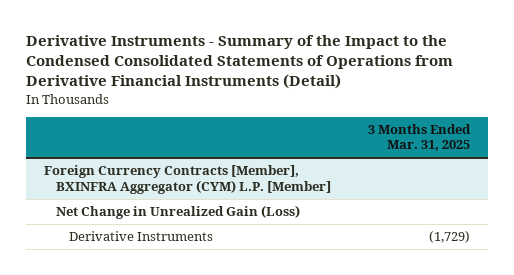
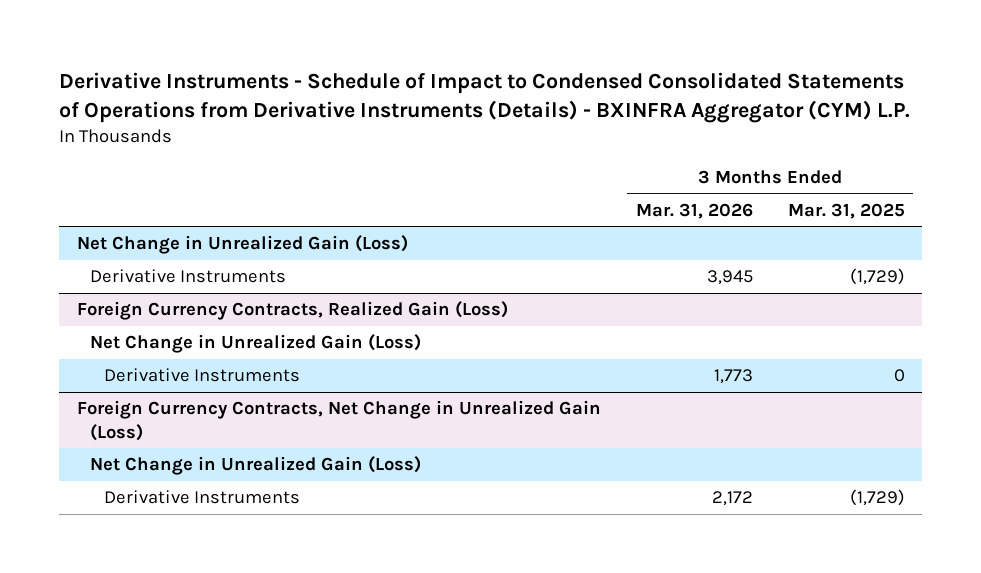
[25,34,453,90] Derivative Instruments - Summary of the Impact to the Condensed Consolidated Statements of Operations from Derivative Financial Instruments (Detail) -> [59,72,911,123] Derivative Instruments - Schedule of Impact to Condensed Consolidated Statements of Operations from Derivative Instruments (Details) - BXINFRA Aggregator (CYM) L.P.
none -> [635,202,753,219] Mar. 31, 2026
[43,165,332,194] Foreign Currency Contracts [Member], BXINFRA Aggregator (CYM) L.P. [Member] -> none
none -> [76,301,508,321] Foreign Currency Contracts, Realized Gain (Loss)
none -> [90,334,422,354] Net Change in Unrealized Gain (Loss)
none -> [103,368,300,383] Derivative Instruments
none -> [76,400,601,441] Foreign Currency Contracts, Net Change in Unrealized Gain (Loss)
none -> [90,456,422,476] Net Change in Unrealized Gain (Loss)
none -> [103,490,300,505] Derivative Instruments

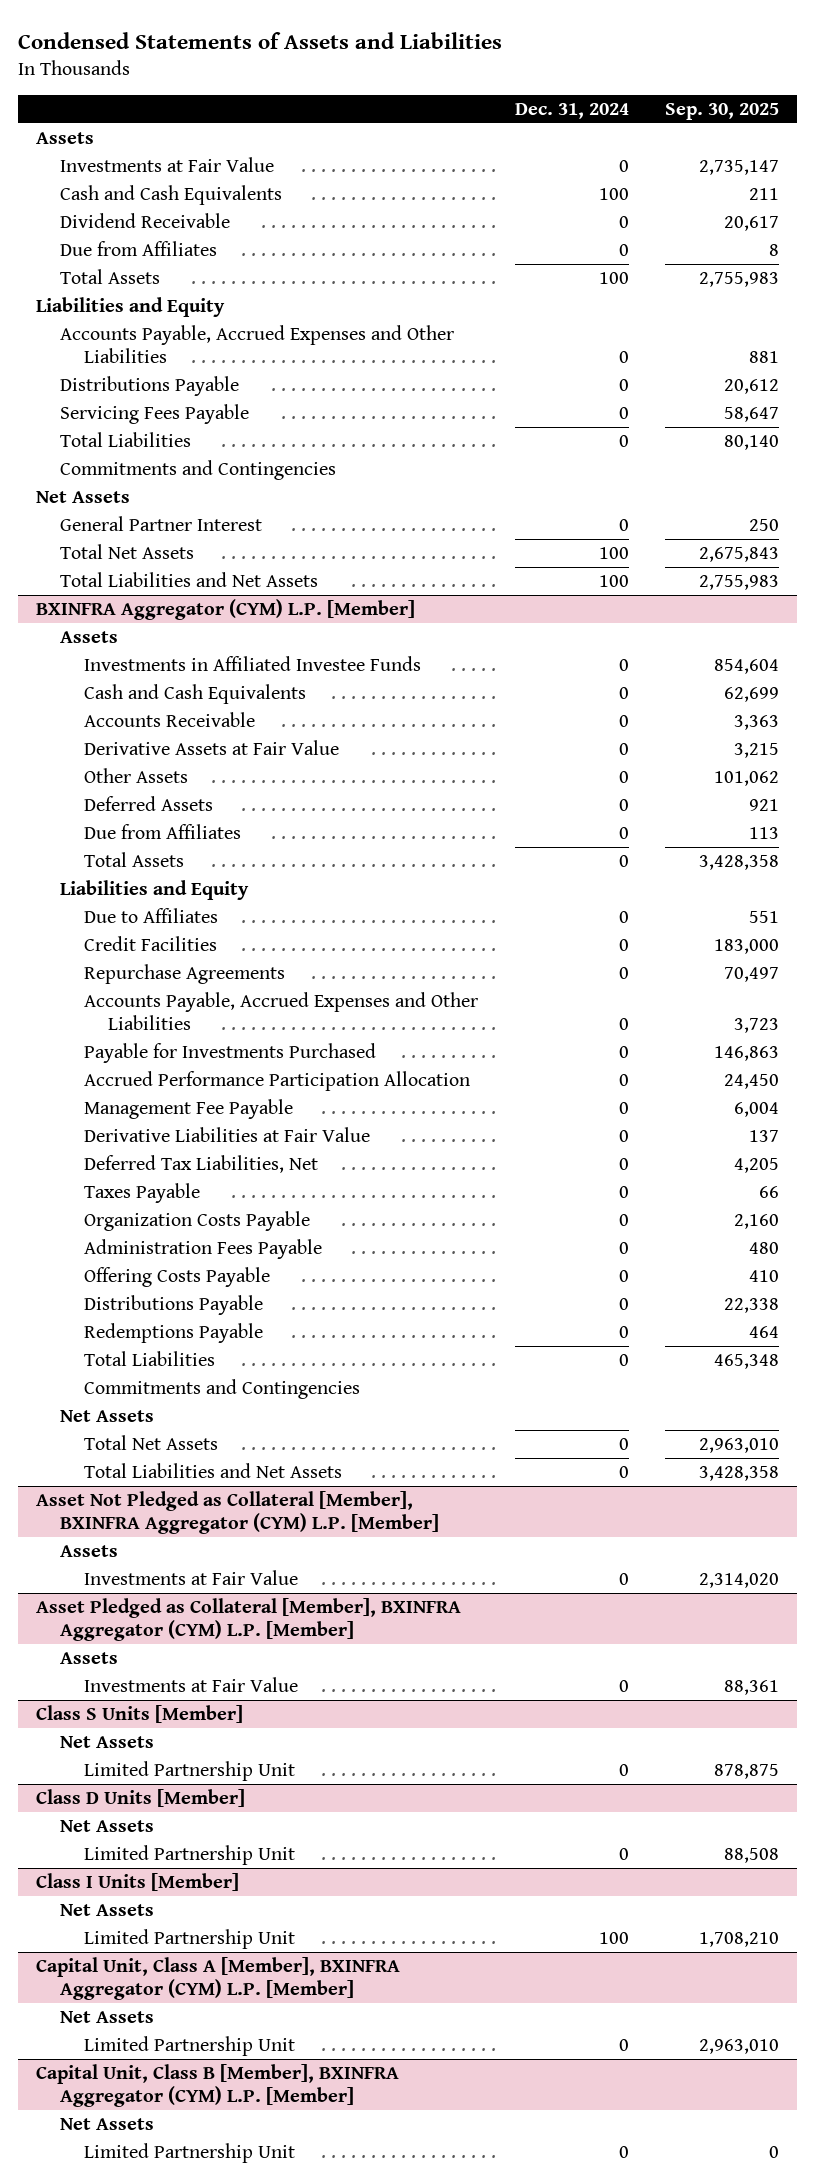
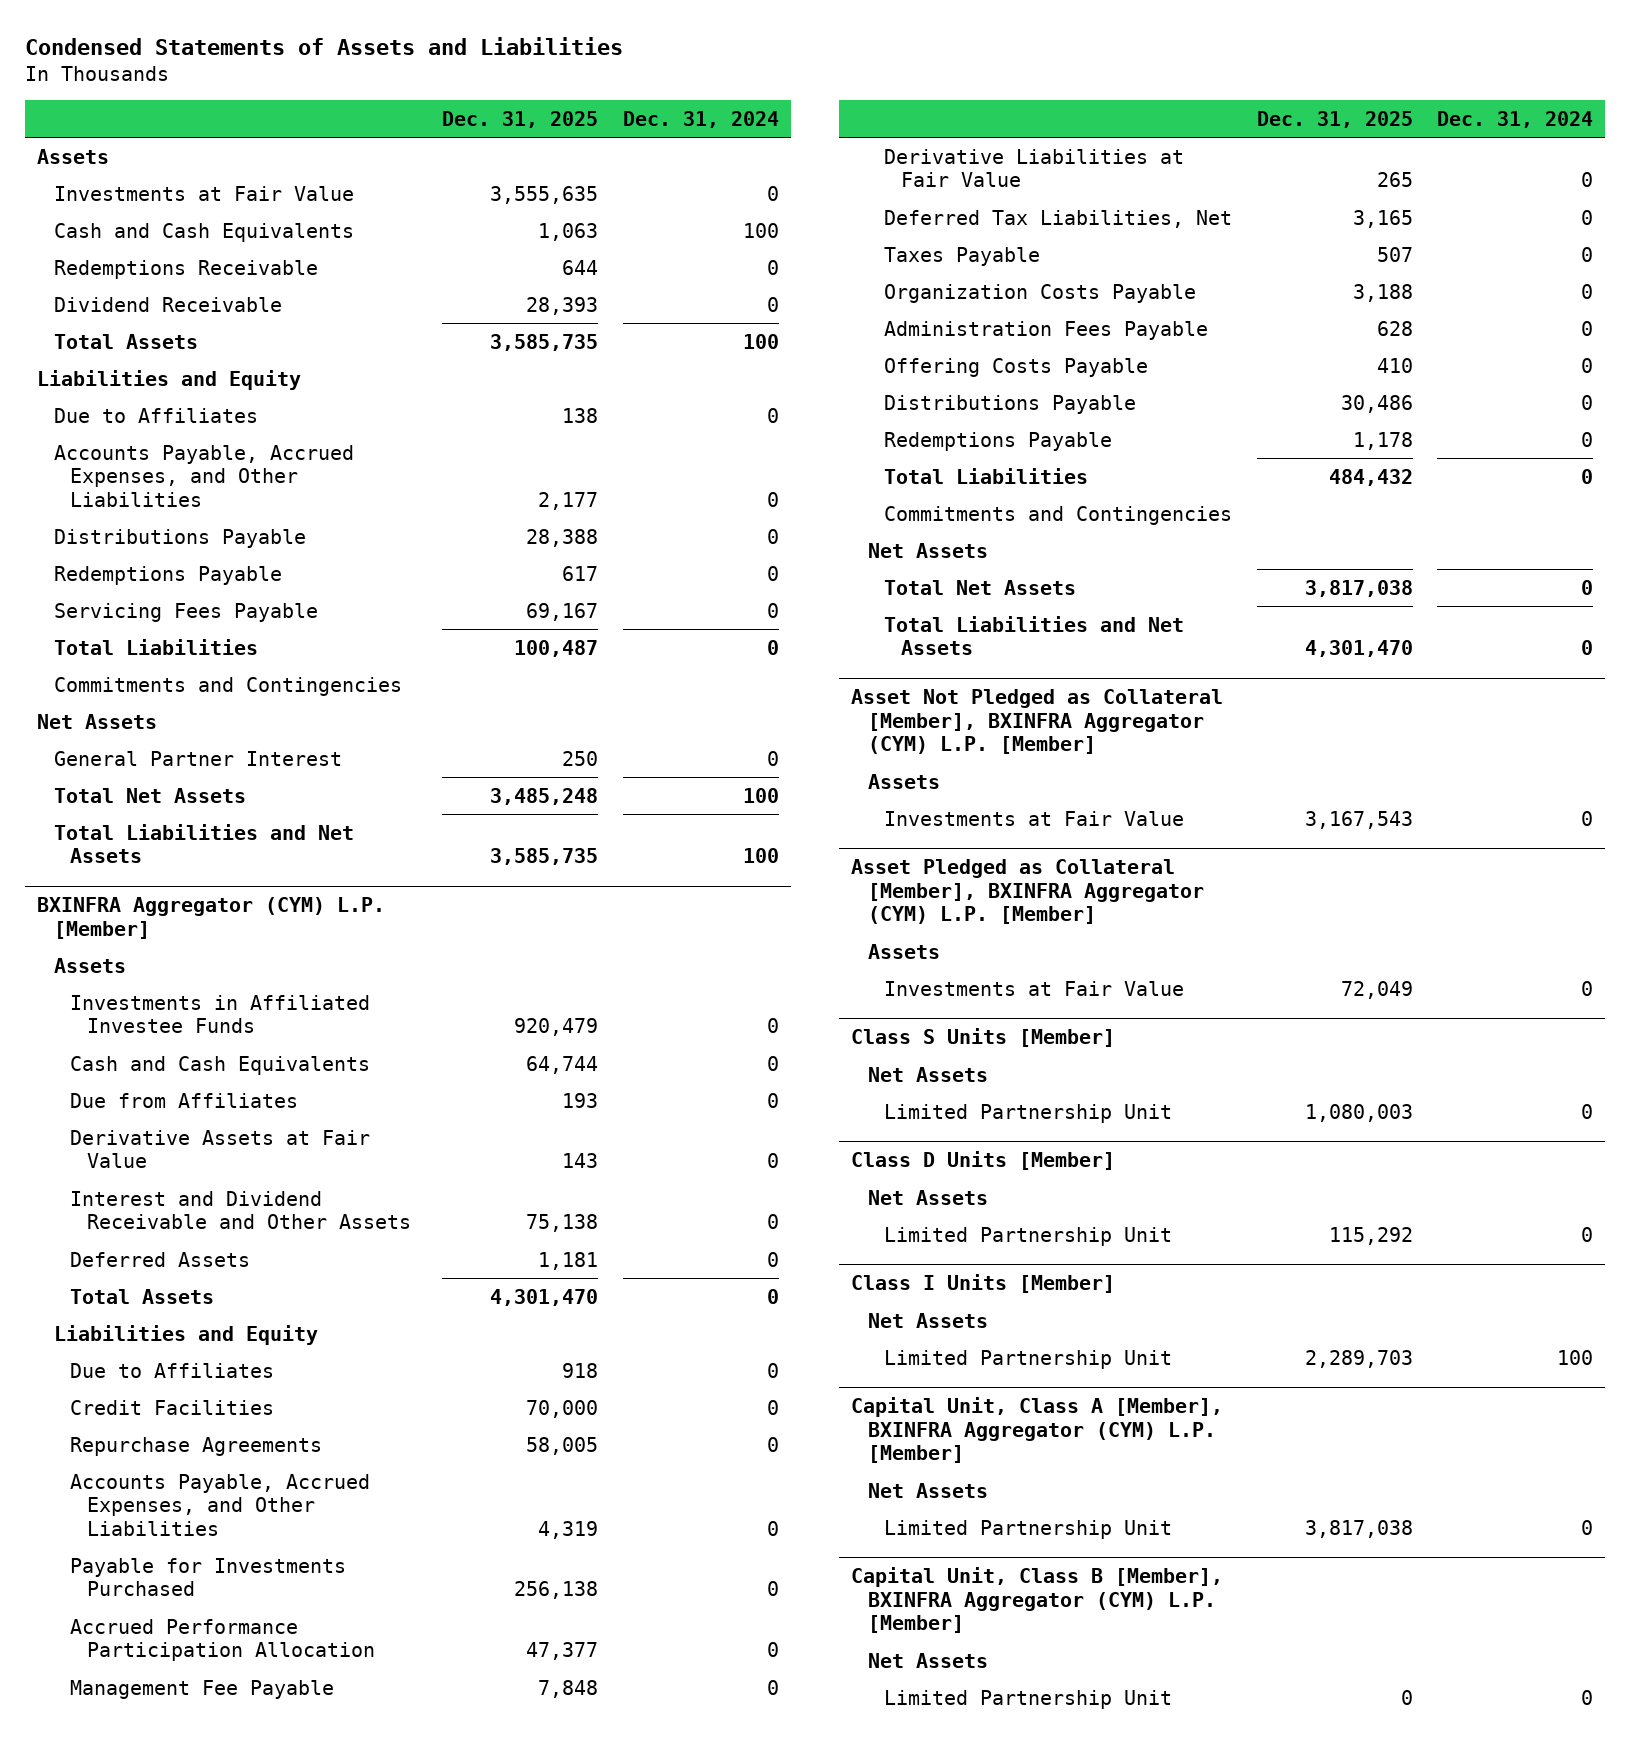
[665,102,780,120] Sep. 30, 2025 -> none
none -> [442,110,599,128] Dec. 31, 2025
none -> [53,259,318,279] Redemptions Receivable
[60,241,218,257] Due from Affiliates -> none
none -> [53,407,258,423] Due to Affiliates
[60,325,455,363] Accounts Payable, Accrued Expenses and Other Liabilities -> [53,444,354,507] Accounts Payable, Accrued Expenses, and Other Liabilities
none -> [53,565,282,585] Redemptions Payable
[84,712,256,728] Accounts Receivable -> none
[84,824,242,840] Due from Affiliates -> [70,1092,299,1108] Due from Affiliates
[84,768,189,784] Other Assets -> none
none -> [70,1190,411,1230] Interest and Dividend Receivable and Other Assets
[84,992,479,1030] Accounts Payable, Accrued Expenses and Other Liabilities -> [70,1473,371,1536] Accounts Payable, Accrued Expenses, and Other Liabilities

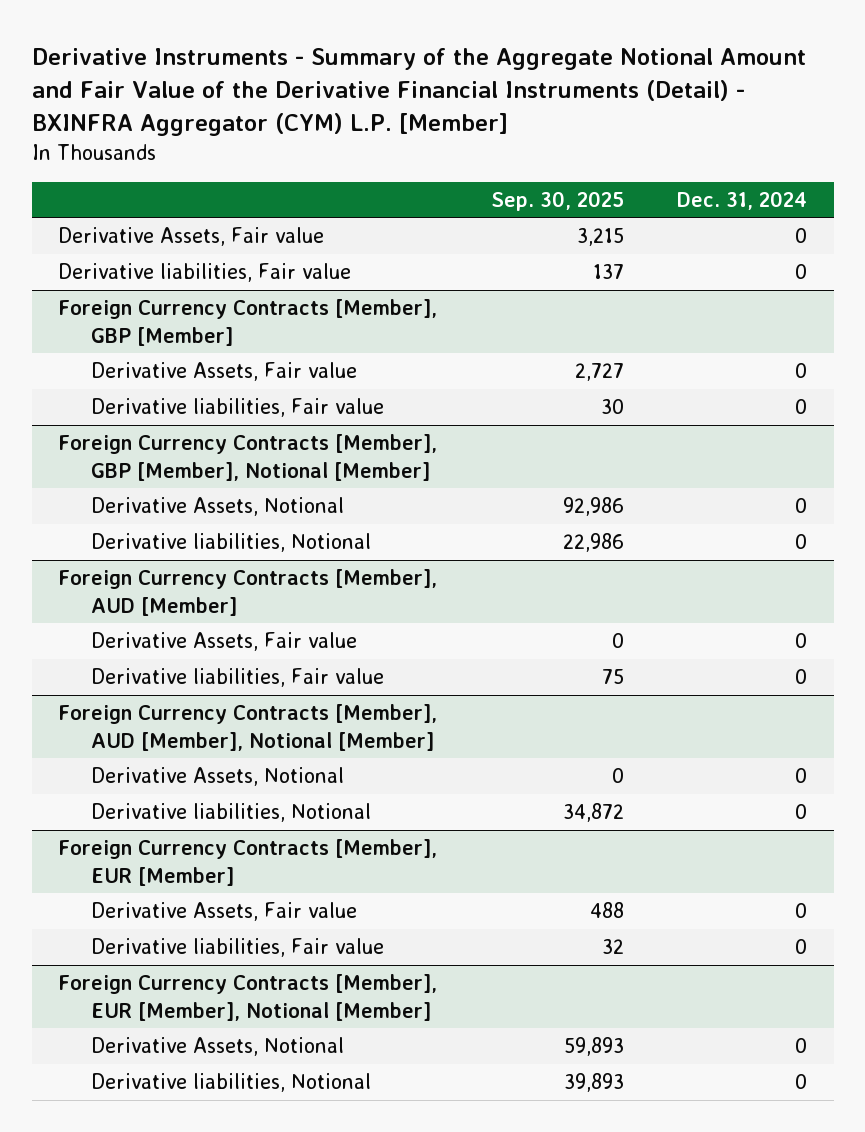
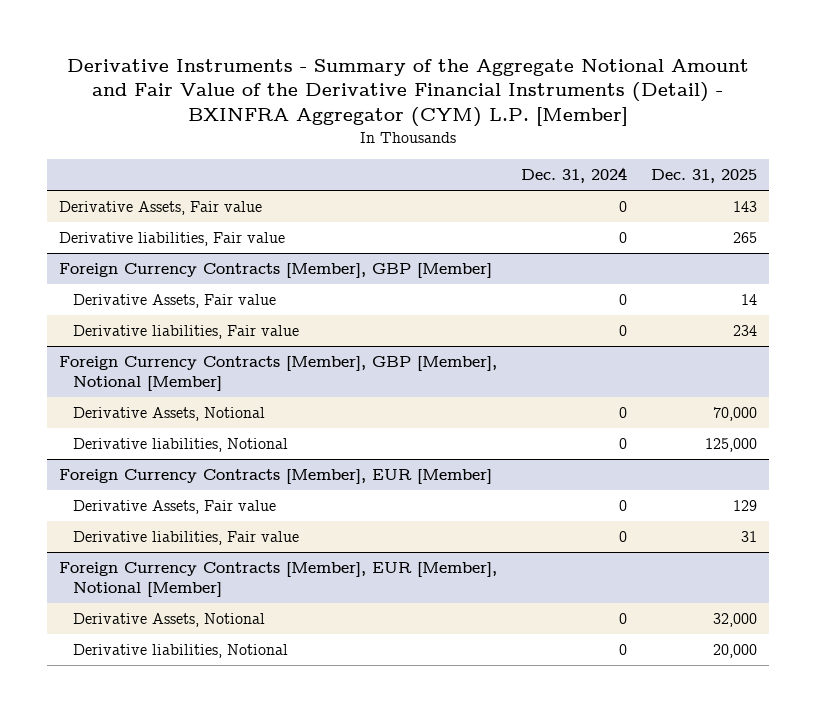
[490,190,624,211] Sep. 30, 2025 -> none
none -> [650,169,757,184] Dec. 31, 2025
[58,569,438,616] Foreign Currency Contracts [Member], AUD [Member] -> none
[91,632,358,652] Derivative Assets, Fair value -> none
[91,668,385,688] Derivative liabilities, Fair value -> none
[58,704,438,751] Foreign Currency Contracts [Member], AUD [Member], Notional [Member] -> none
[91,767,345,787] Derivative Assets, Notional -> none
[91,803,372,823] Derivative liabilities, Notional -> none

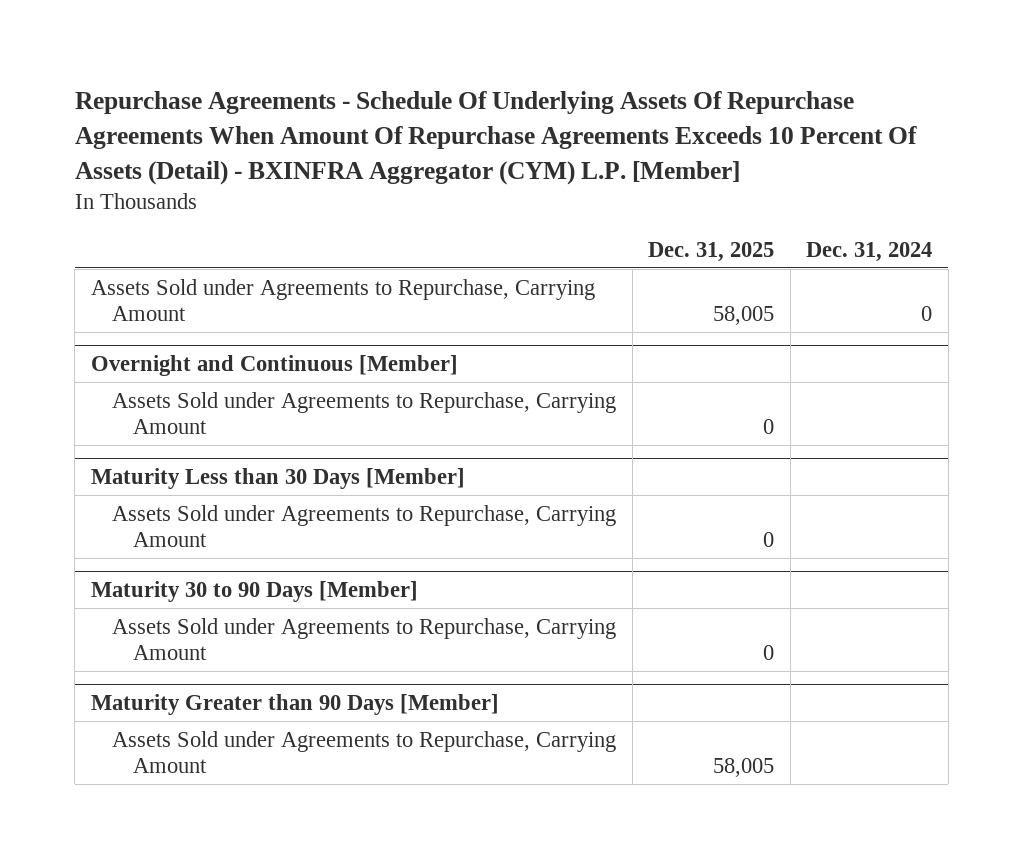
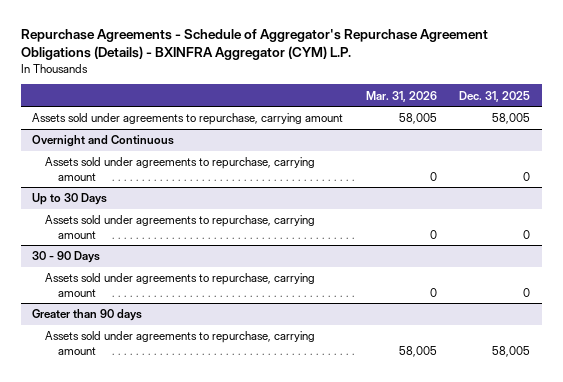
[74,91,917,185] Repurchase Agreements - Schedule Of Underlying Assets Of Repurchase Agreements When Amount Of Repurchase Agreements Exceeds 10 Percent Of Assets (Detail) - BXINFRA Aggregator (CYM) L.P. [Member] -> [21,29,489,61] Repurchase Agreements - Schedule of Aggregator's Repurchase Agreement Obligations (Details) - BXINFRA Aggregator (CYM) L.P.
[806,241,933,262] Dec. 31, 2024 -> none
none -> [365,90,437,102] Mar. 31, 2026
[90,278,595,321] Assets Sold under Agreements to Repurchase, Carrying Amount -> [32,113,344,126] Assets sold under agreements to repurchase, carrying amount
[90,354,458,376] Overnight and Continuous [Member] -> [32,135,175,148] Overnight and Continuous
[112,391,617,434] Assets Sold under Agreements to Repurchase, Carrying Amount -> [45,157,316,181] Assets sold under agreements to repurchase, carrying amount
[90,467,465,489] Maturity Less than 30 Days [Member] -> [32,193,108,206] Up to 30 Days
[112,504,617,547] Assets Sold under Agreements to Repurchase, Carrying Amount -> [45,215,316,239] Assets sold under agreements to repurchase, carrying amount
[90,580,418,602] Maturity 30 to 90 Days [Member] -> [32,251,101,264] 30 - 90 Days
[112,617,617,660] Assets Sold under Agreements to Repurchase, Carrying Amount -> [45,273,316,297] Assets sold under agreements to repurchase, carrying amount
[90,693,499,715] Maturity Greater than 90 Days [Member] -> [32,309,143,322] Greater than 90 days
[112,730,617,773] Assets Sold under Agreements to Repurchase, Carrying Amount -> [45,331,316,355] Assets sold under agreements to repurchase, carrying amount

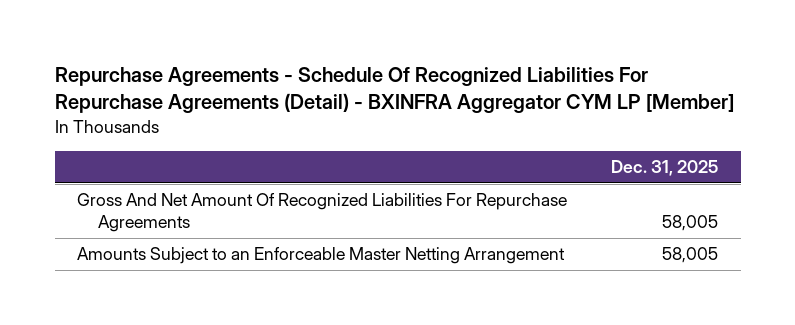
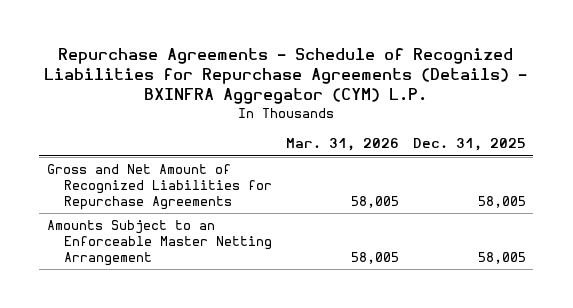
[54,67,734,114] Repurchase Agreements - Schedule Of Recognized Liabilities For Repurchase Agreements (Detail) - BXINFRA Aggregator CYM LP [Member] -> [44,47,528,105] Repurchase Agreements - Schedule of Recognized Liabilities for Repurchase Agreements (Details) - BXINFRA Aggregator (CYM) L.P.
none -> [286,138,400,152] Mar. 31, 2026
[76,193,567,233] Gross And Net Amount Of Recognized Liabilities For Repurchase Agreements -> [46,164,272,210] Gross and Net Amount of Recognized Liabilities for Repurchase Agreements

